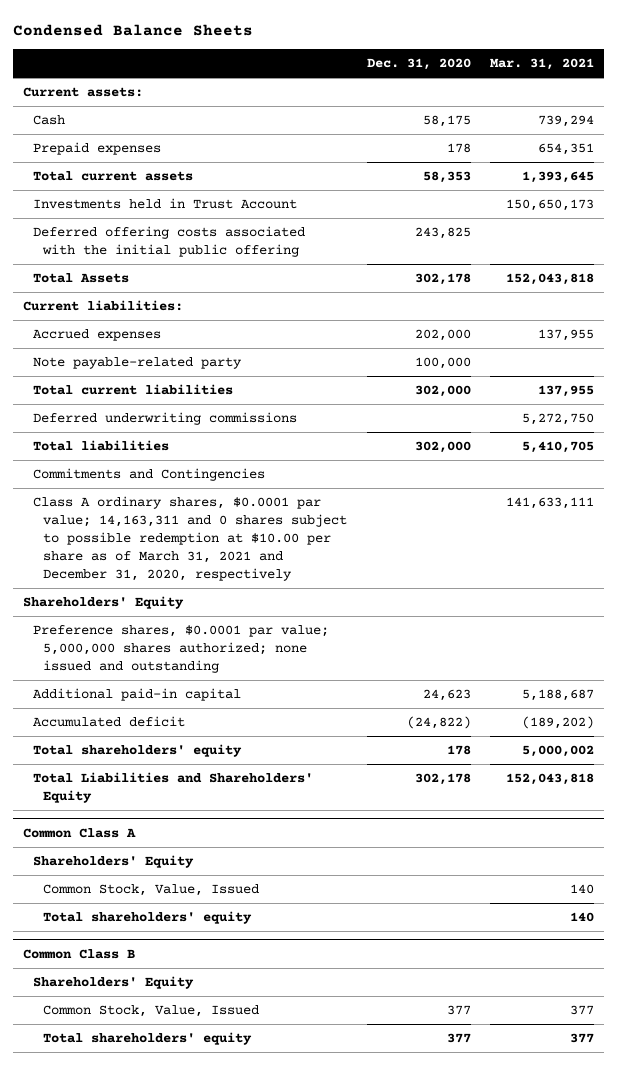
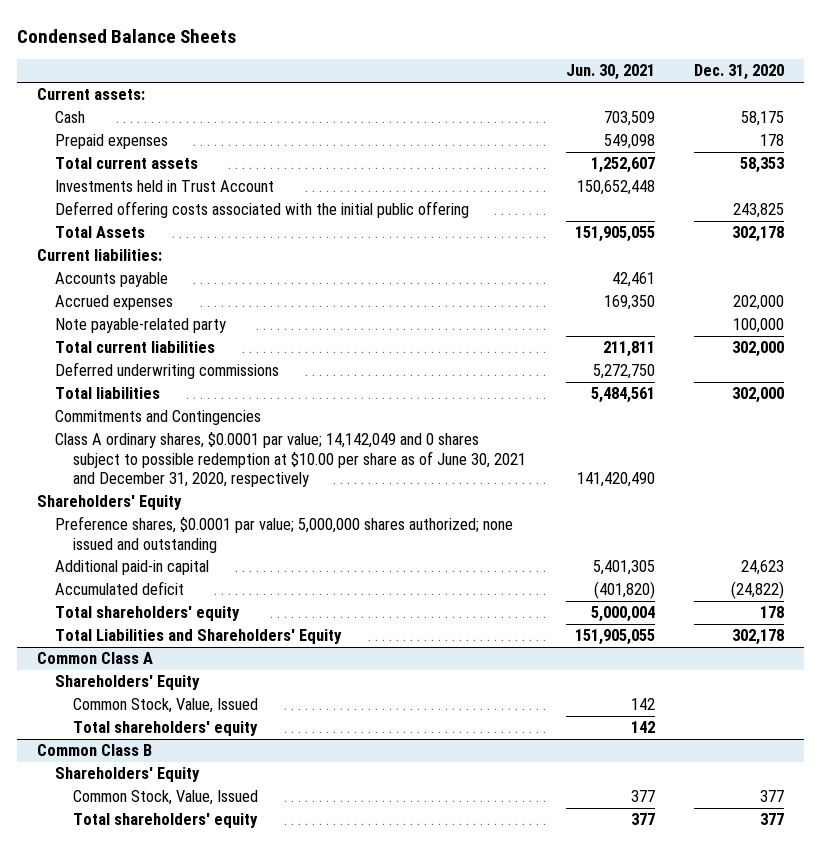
[490,58,595,71] Mar. 31, 2021 -> none
none -> [565,64,655,81] Jun. 30, 2021
none -> [55,272,169,288] Accounts payable
[33,496,348,582] Class A ordinary shares, $0.0001 par value; 14,163,311 and 0 shares subject to possible redemption at $10.00 per share as of March 31, 2021 and December 31, 2020, respectively -> [55,432,526,487] Class A ordinary shares, $0.0001 par value; 14,142,049 and 0 shares subject to possible redemption at $10.00 per share as of June 30, 2021 and December 31, 2020, respectively

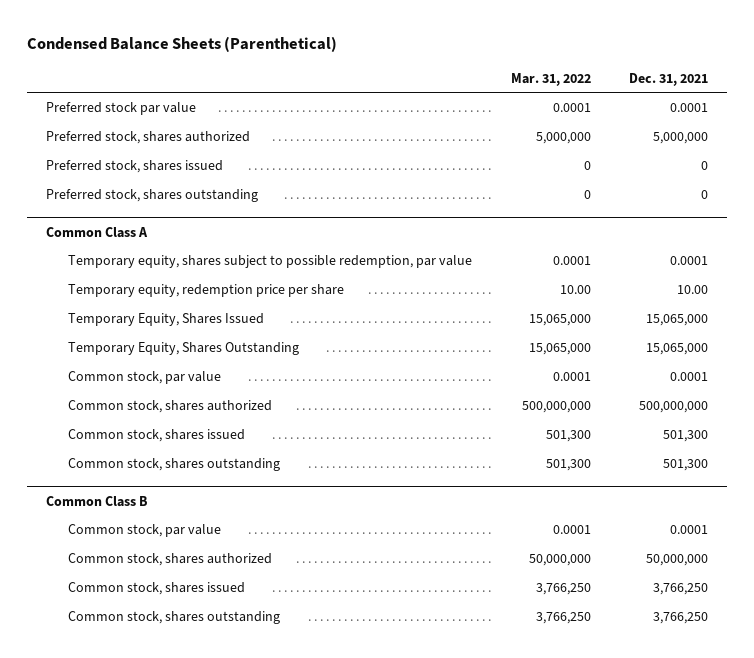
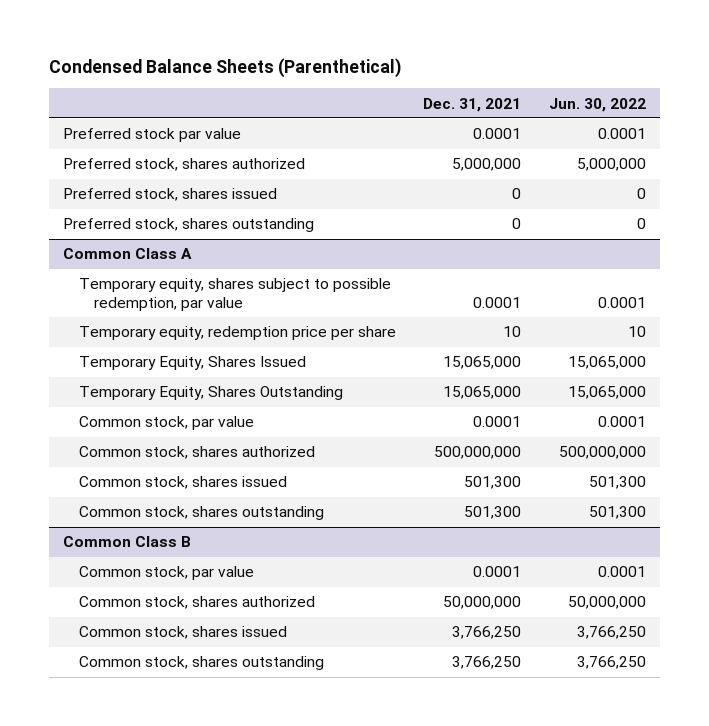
[510,72,591,86] Mar. 31, 2022 -> none
none -> [549,97,647,112] Jun. 30, 2022
[676,285,708,295] 10.00 -> [503,326,522,338] 10

